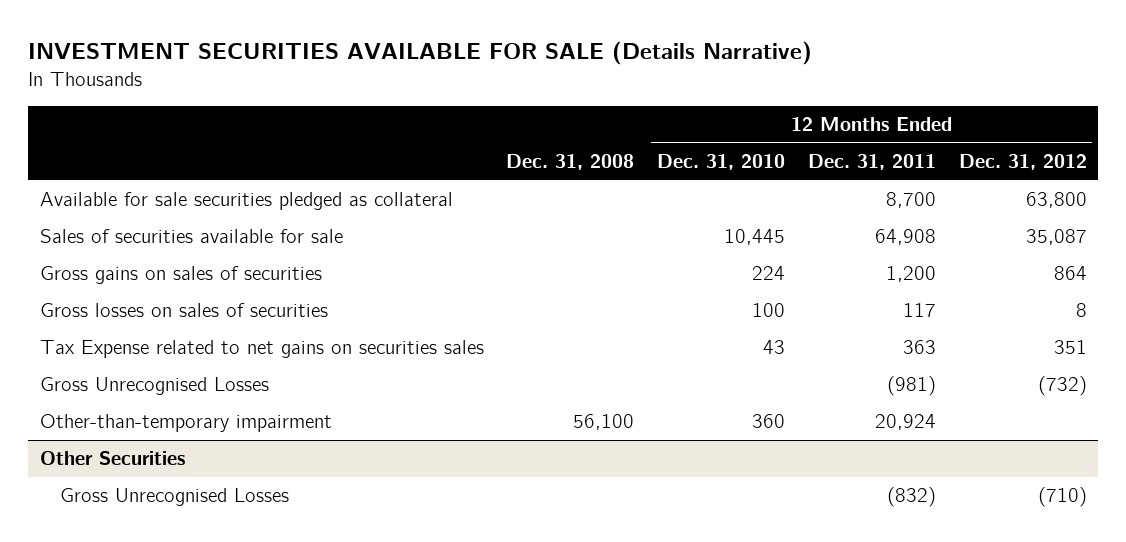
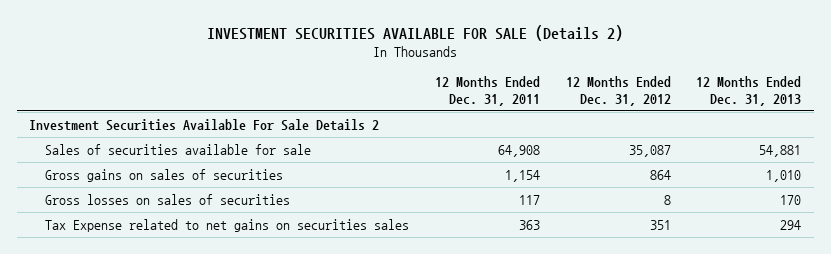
[28,41,813,66] INVESTMENT SECURITIES AVAILABLE FOR SALE (Details Narrative) -> [207,24,624,41] INVESTMENT SECURITIES AVAILABLE FOR SALE (Details 2)
[506,154,635,171] Dec. 31, 2008 -> none
[657,154,786,171] Dec. 31, 2010 -> none
none -> [696,76,802,106] 12 Months Ended Dec. 31, 2013
[39,192,453,211] Available for sale securities pledged as collateral -> none
none -> [29,118,380,131] Investment Securities Available For Sale Details 2
[885,266,936,283] 1,200 -> [504,169,540,182] 1,154
[39,377,269,396] Gross Unrecognised Losses -> none
[39,414,332,433] Other-than-temporary impairment -> none
[39,451,185,466] Other Securities -> none
[60,488,290,507] Gross Unrecognised Losses -> none

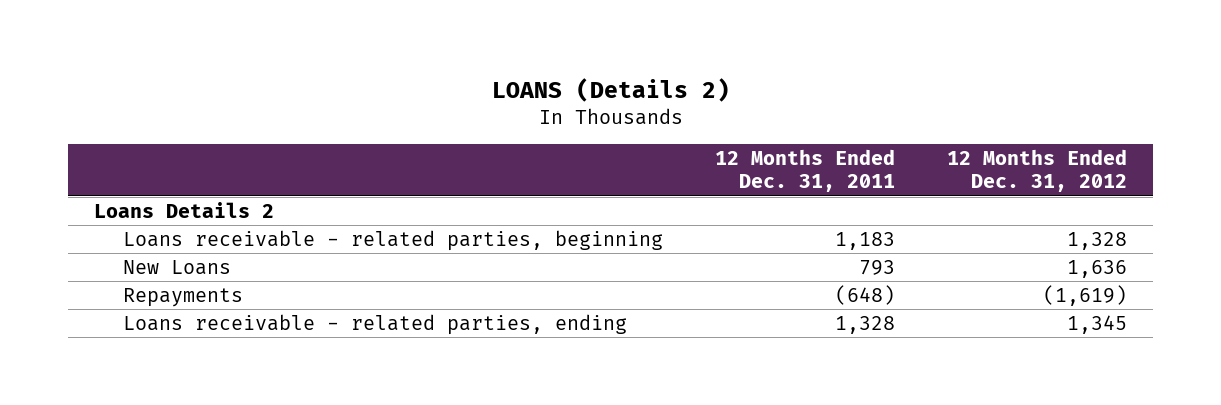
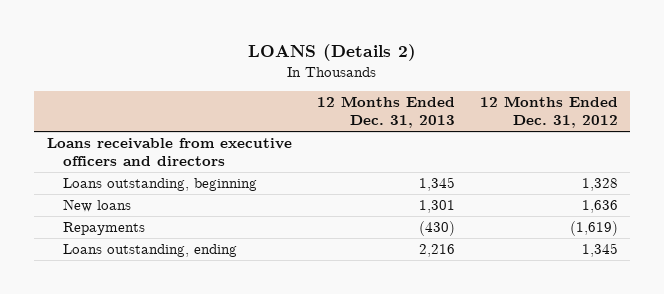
[715,148,896,193] 12 Months Ended Dec. 31, 2011 -> none
none -> [316,96,455,129] 12 Months Ended Dec. 31, 2013
[93,201,274,218] Loans Details 2 -> none
none -> [46,138,292,166] Loans receivable from executive officers and directors
[123,229,664,251] Loans receivable - related parties, beginning -> [62,178,257,192] Loans outstanding, beginning
[123,259,232,275] New Loans -> [62,199,131,213] New loans
[123,313,628,335] Loans receivable - related parties, ending -> [62,244,237,258] Loans outstanding, ending

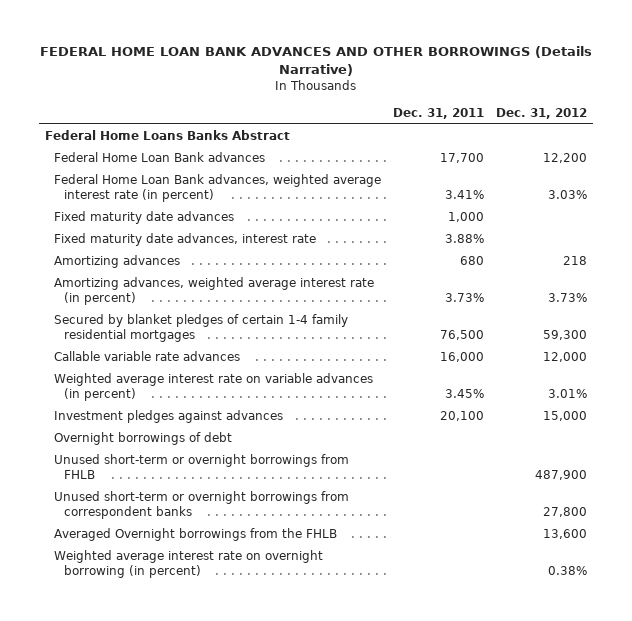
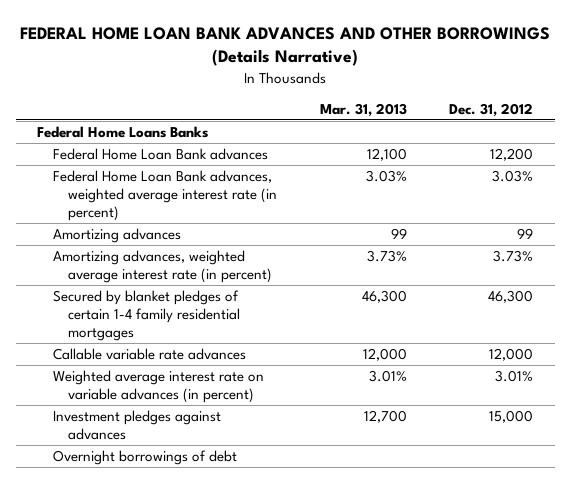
[393,107,485,119] Dec. 31, 2011 -> none
none -> [319,102,407,117] Mar. 31, 2013
[44,130,290,141] Federal Home Loans Banks Abstract -> [37,125,209,138] Federal Home Loans Banks
[54,211,235,225] Fixed maturity date advances -> none
[54,233,317,247] Fixed maturity date advances, interest rate -> none
[563,256,588,266] 218 -> [517,227,534,239] 99
[543,330,588,341] 59,300 -> [488,289,534,303] 46,300
[54,454,350,480] Unused short-term or overnight borrowings from FHLB -> none
[54,491,350,520] Unused short-term or overnight borrowings from correspondent banks -> none
[54,528,338,542] Averaged Overnight borrowings from the FHLB -> none
[54,550,324,579] Weighted average interest rate on overnight borrowing (in percent) -> none

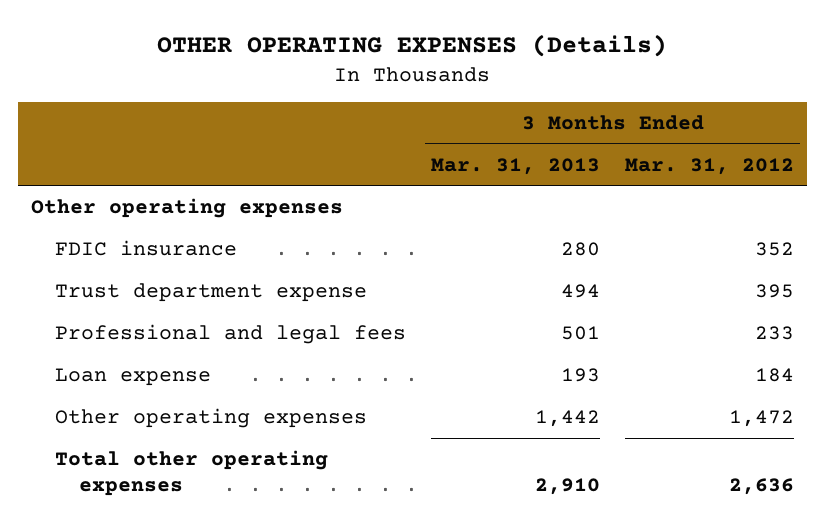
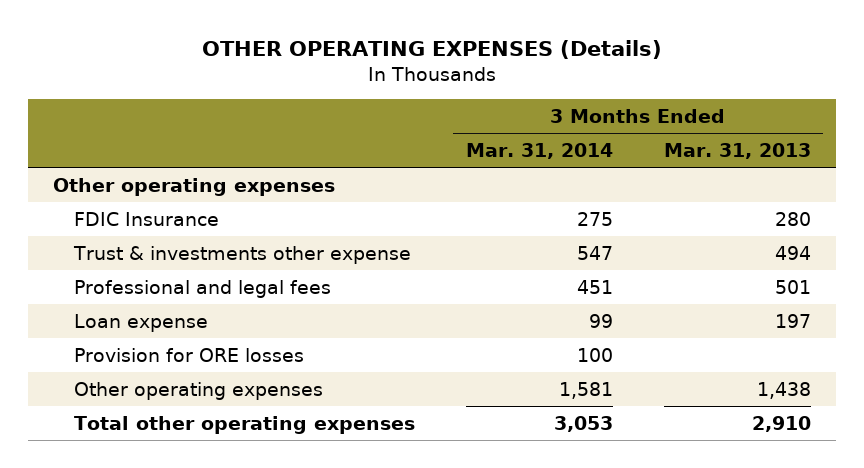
[625,157,795,175] Mar. 31, 2012 -> none
none -> [465,142,613,159] Mar. 31, 2014
[54,240,237,257] FDIC insurance -> [74,211,220,226] FDIC Insurance
[54,283,367,303] Trust department expense -> [73,245,412,264] Trust & investments other expense
[560,368,600,383] 193 -> [774,313,811,328] 197
none -> [74,347,305,362] Provision for ORE losses
[534,410,600,428] 1,442 -> [756,381,811,399] 1,438

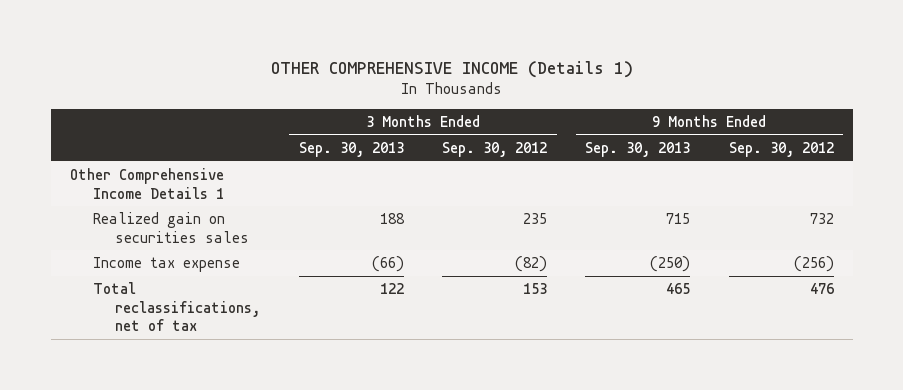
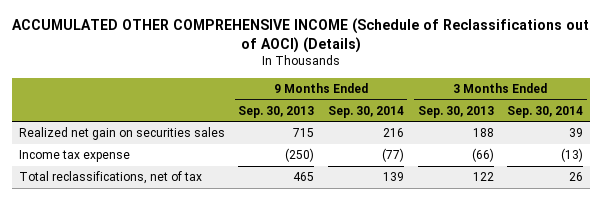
[270,60,633,78] OTHER COMPREHENSIVE INCOME (Details 1) -> [11,18,589,54] ACCUMULATED OTHER COMPREHENSIVE INCOME (Schedule of Reclassifications out of AOCI) (Details)
[441,141,547,157] Sep. 30, 2012 -> none
[728,141,834,157] Sep. 30, 2012 -> none
none -> [327,105,404,118] Sep. 30, 2014
none -> [507,105,584,118] Sep. 30, 2014
[69,168,224,199] Other Comprehensive Income Details 1 -> none
[92,212,250,243] Realized gain on securities sales -> [18,127,225,141] Realized net gain on securities sales

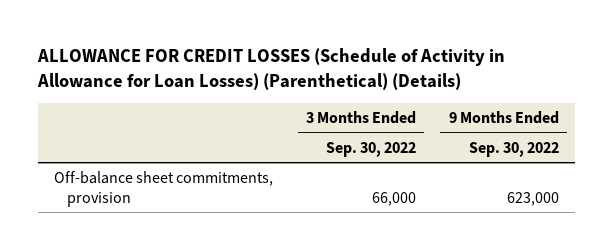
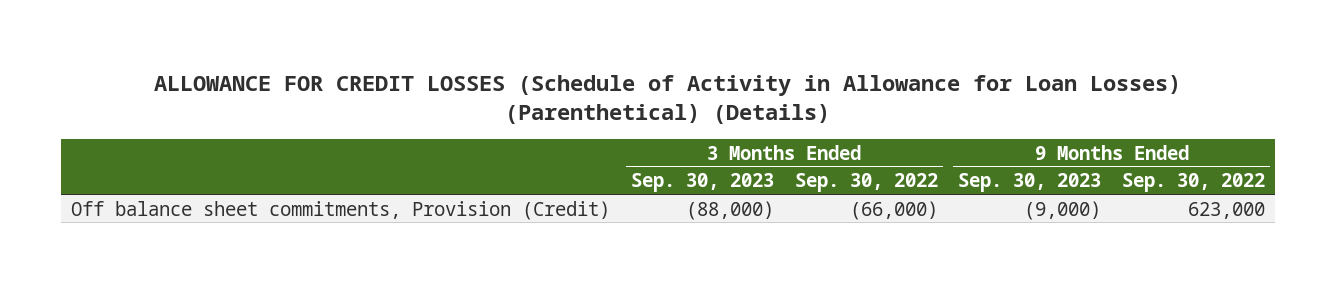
none -> [631,173,775,193] Sep. 30, 2023
none -> [958,173,1102,193] Sep. 30, 2023
[54,170,274,207] Off-balance sheet commitments, provision -> [71,200,611,220] Off balance sheet commitments, Provision (Credit)
[371,191,416,206] 66,000 -> [849,200,938,220] (66,000)

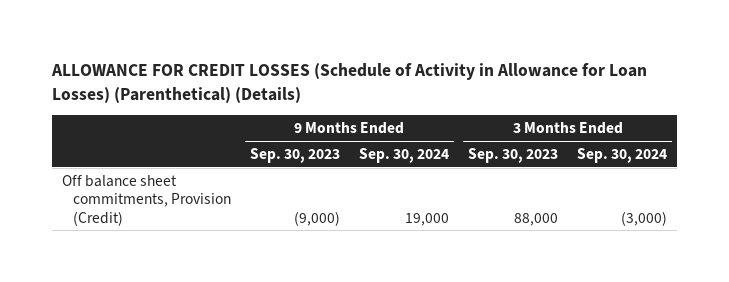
[794,173,938,193] Sep. 30, 2022 -> none
[1121,173,1265,193] Sep. 30, 2022 -> none
none -> [358,147,449,163] Sep. 30, 2024
none -> [577,147,668,163] Sep. 30, 2024
[686,200,775,220] (88,000) -> [514,212,559,226] 88,000

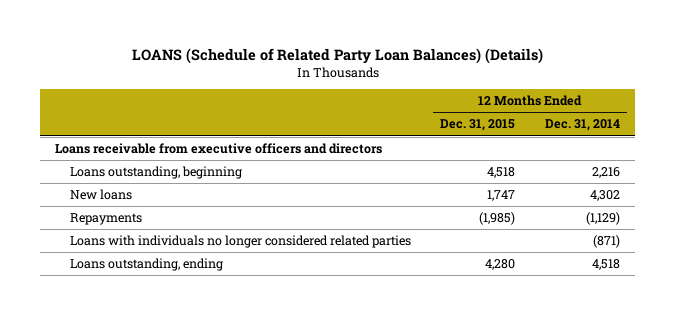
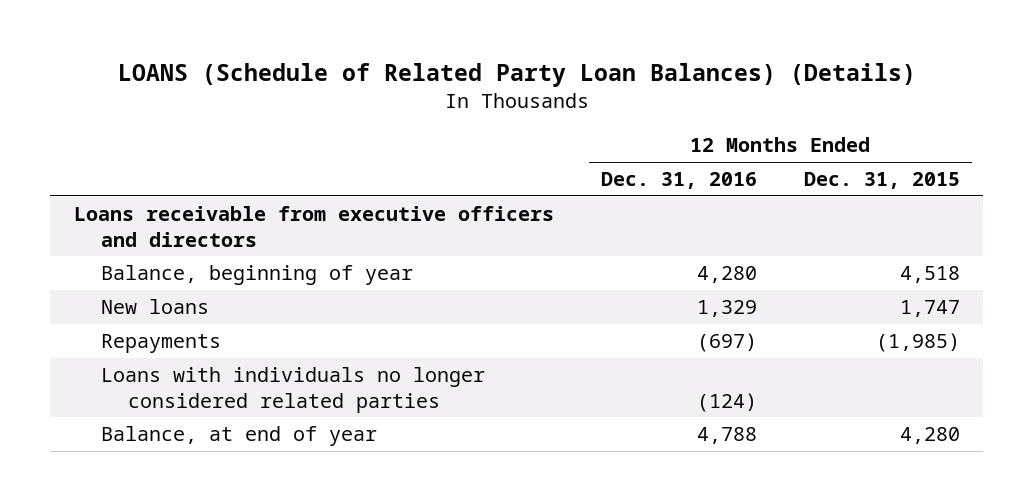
[544,119,620,132] Dec. 31, 2014 -> none
none -> [600,172,757,190] Dec. 31, 2016
[69,166,242,180] Loans outstanding, beginning -> [100,265,413,286] Balance, beginning of year
[69,258,223,272] Loans outstanding, ending -> [100,426,377,447] Balance, at end of year

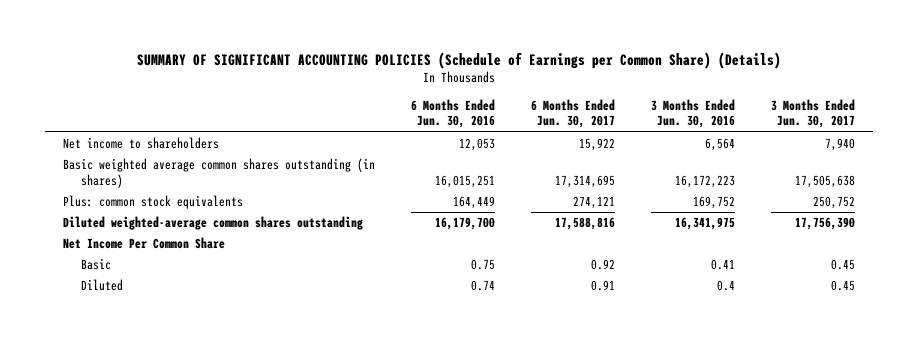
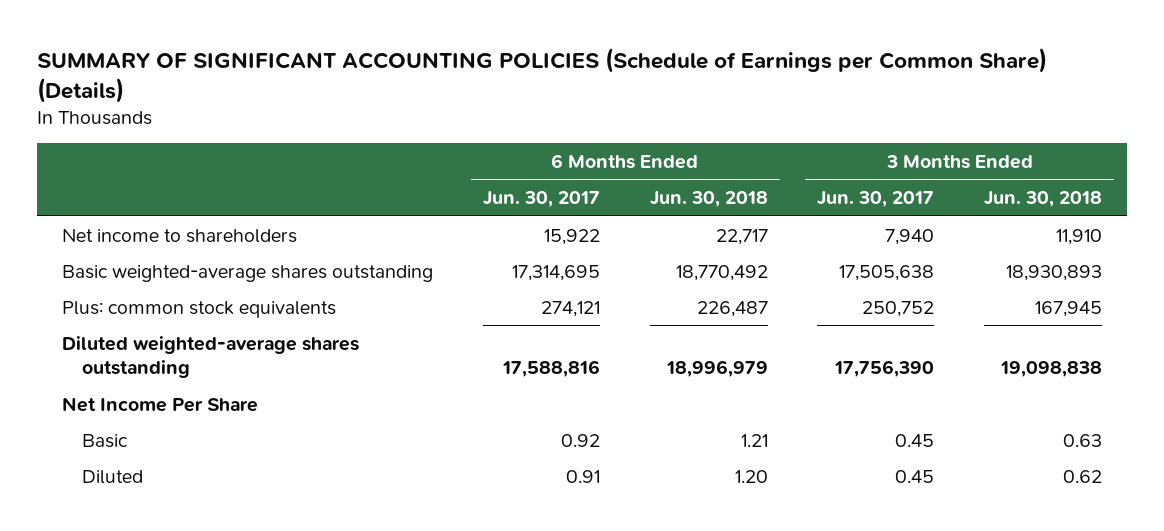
[410,98,495,129] 6 Months Ended Jun. 30, 2016 -> none
[651,98,736,129] 3 Months Ended Jun. 30, 2016 -> none
none -> [649,191,768,208] Jun. 30, 2018
none -> [983,191,1102,208] Jun. 30, 2018
[62,158,375,188] Basic weighted average common shares outstanding (in shares) -> [62,264,434,282] Basic weighted-average shares outstanding
[62,216,363,231] Diluted weighted-average common shares outstanding -> [62,335,360,379] Diluted weighted-average shares outstanding
[62,237,225,250] Net Income Per Common Share -> [62,396,259,412] Net Income Per Share

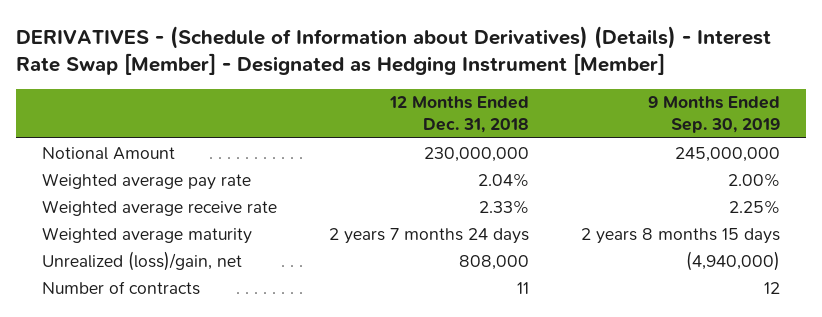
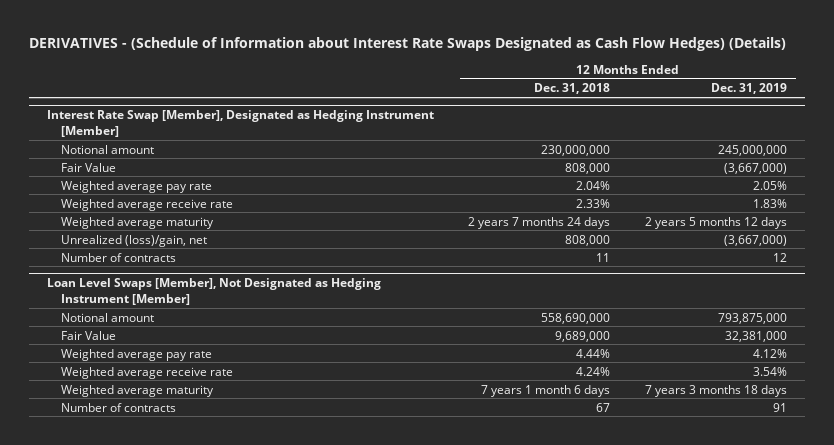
[16,25,772,76] DERIVATIVES - (Schedule of Information about Derivatives) (Details) - Interest Rate Swap [Member] - Designated as Hedging Instrument [Member] -> [29,37,787,52] DERIVATIVES - (Schedule of Information about Interest Rate Swaps Designated as Cash Flow Hedges) (Details)
[647,96,780,134] 9 Months Ended Sep. 30, 2019 -> none
none -> [711,83,788,95] Dec. 31, 2019
none -> [46,110,434,137] Interest Rate Swap [Member], Designated as Hedging Instrument [Member]
[42,146,176,160] Notional Amount -> [60,144,154,154] Notional amount
none -> [60,162,116,172] Fair Value
none -> [46,278,381,305] Loan Level Swaps [Member], Not Designated as Hedging Instrument [Member]
none -> [60,312,154,322] Notional amount
none -> [60,330,116,340] Fair Value
none -> [60,348,212,361] Weighted average pay rate
none -> [60,366,233,379] Weighted average receive rate
none -> [60,384,214,397] Weighted average maturity
none -> [60,402,176,412] Number of contracts

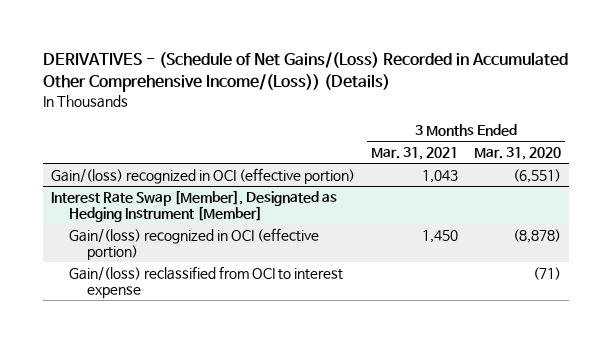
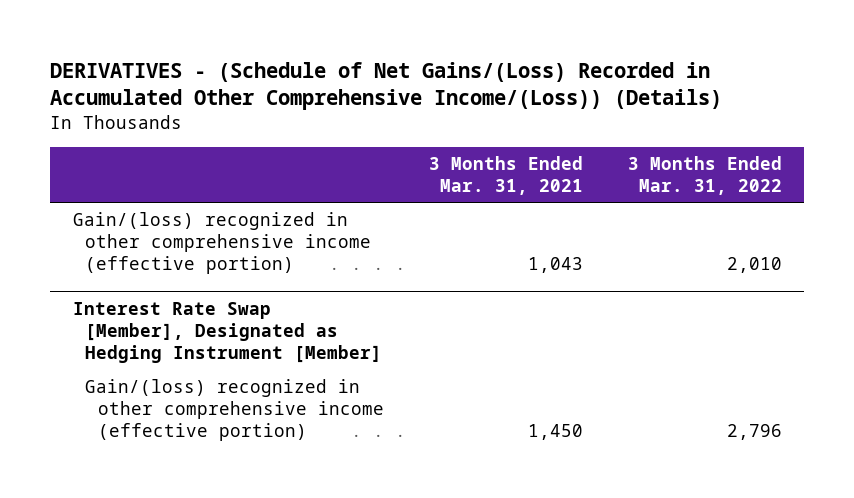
[473,147,561,161] Mar. 31, 2020 -> none
none -> [627,155,782,195] 3 Months Ended Mar. 31, 2022
[51,167,356,184] Gain/(loss) recognized in OCI (effective portion) -> [72,212,372,275] Gain/(loss) recognized in other comprehensive income (effective portion)
[68,265,343,299] Gain/(loss) reclassified from OCI to interest expense -> none
[68,227,319,261] Gain/(loss) recognized in OCI (effective portion) -> [85,379,384,442] Gain/(loss) recognized in other comprehensive income (effective portion)

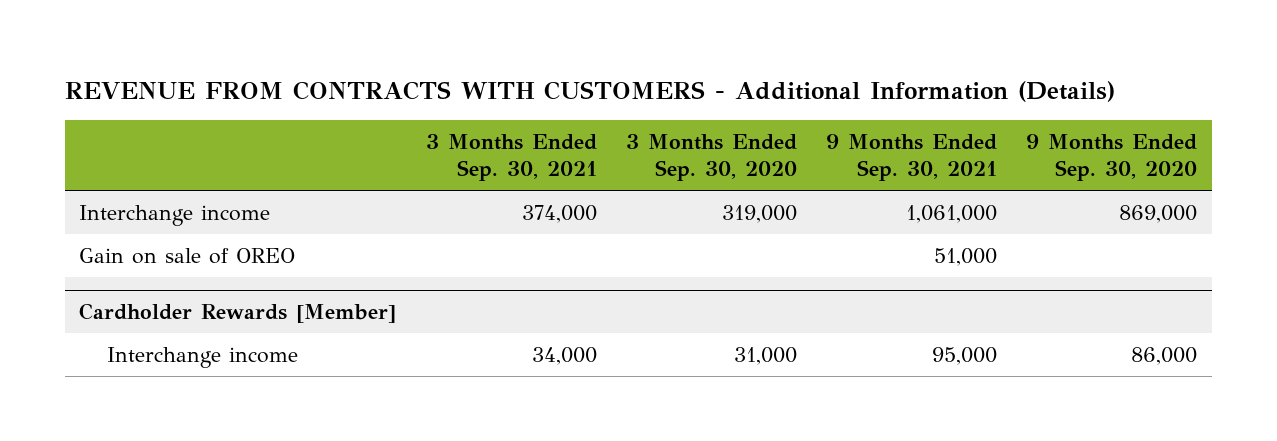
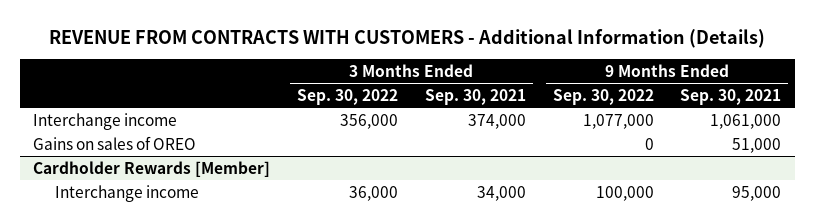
[625,134,797,182] 3 Months Ended Sep. 30, 2020 -> none
[1026,134,1198,182] 9 Months Ended Sep. 30, 2020 -> none
none -> [297,88,399,105] Sep. 30, 2022
none -> [552,88,654,105] Sep. 30, 2022
[79,247,296,264] Gain on sale of OREO -> [33,135,197,150] Gains on sales of OREO

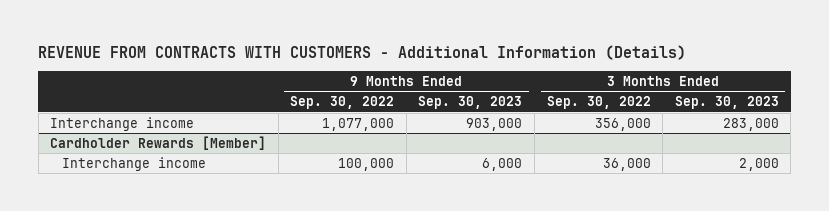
[424,88,526,105] Sep. 30, 2021 -> none
[680,88,782,105] Sep. 30, 2021 -> none
none -> [418,96,523,110] Sep. 30, 2023
none -> [674,96,779,110] Sep. 30, 2023
[33,135,197,150] Gains on sales of OREO -> none

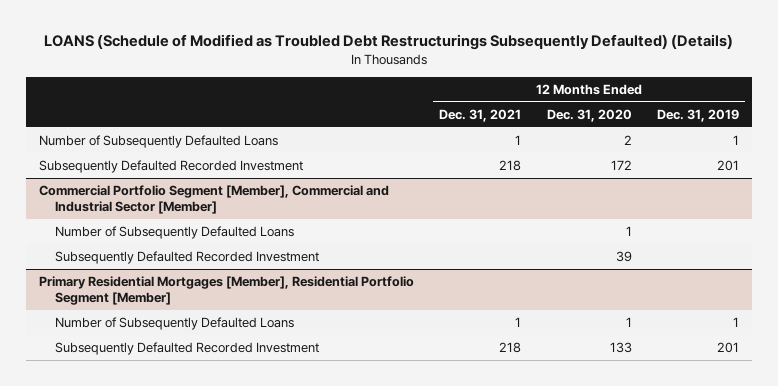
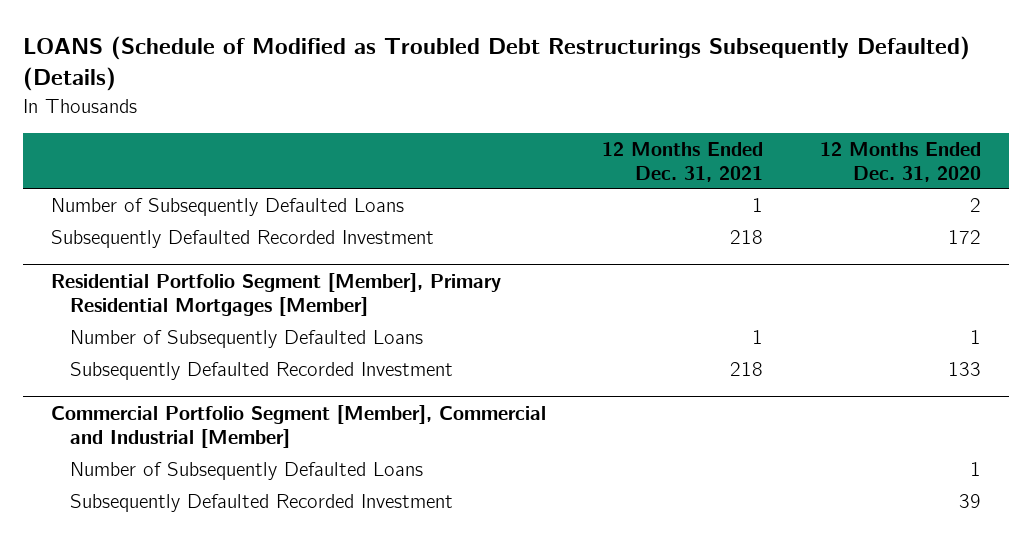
[656,108,739,122] Dec. 31, 2019 -> none
[38,185,389,215] Commercial Portfolio Segment [Member], Commercial and Industrial Sector [Member] -> none
[54,226,294,240] Number of Subsequently Defaulted Loans -> none
[54,251,319,265] Subsequently Defaulted Recorded Investment -> none
[38,276,414,306] Primary Residential Mortgages [Member], Residential Portfolio Segment [Member] -> [50,272,501,316] Residential Portfolio Segment [Member], Primary Residential Mortgages [Member]
none -> [50,404,546,448] Commercial Portfolio Segment [Member], Commercial and Industrial [Member]
none -> [70,461,424,480] Number of Subsequently Defaulted Loans
none -> [70,493,454,512] Subsequently Defaulted Recorded Investment

